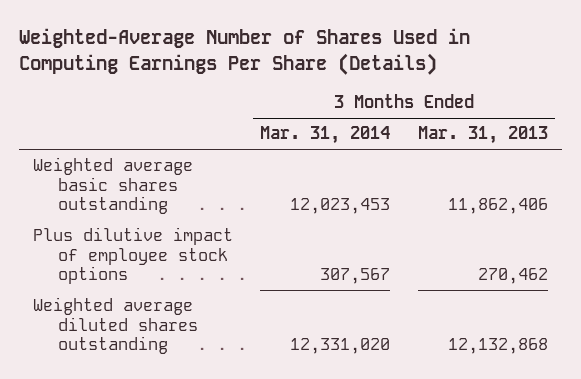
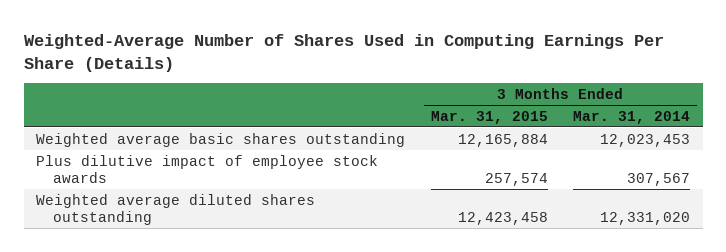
[418,126,549,145] Mar. 31, 2013 -> none
none -> [430,110,548,124] Mar. 31, 2015
[32,227,233,285] Plus dilutive impact of employee stock options -> [36,154,379,183] Plus dilutive impact of employee stock awards

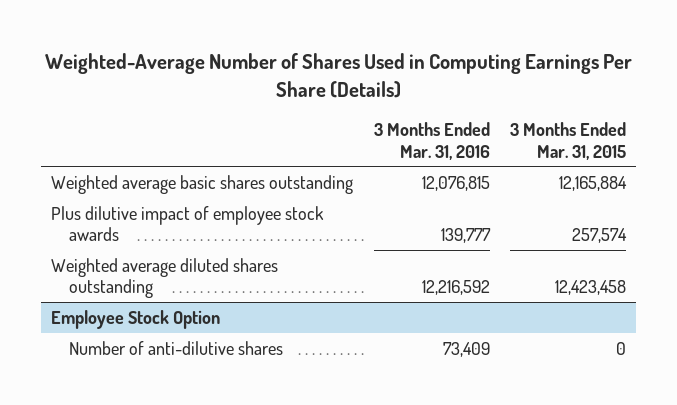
[573,110,691,124] Mar. 31, 2014 -> none
none -> [373,122,490,160] 3 Months Ended Mar. 31, 2016
none -> [51,309,221,329] Employee Stock Option
none -> [68,340,283,355] Number of anti-dilutive shares

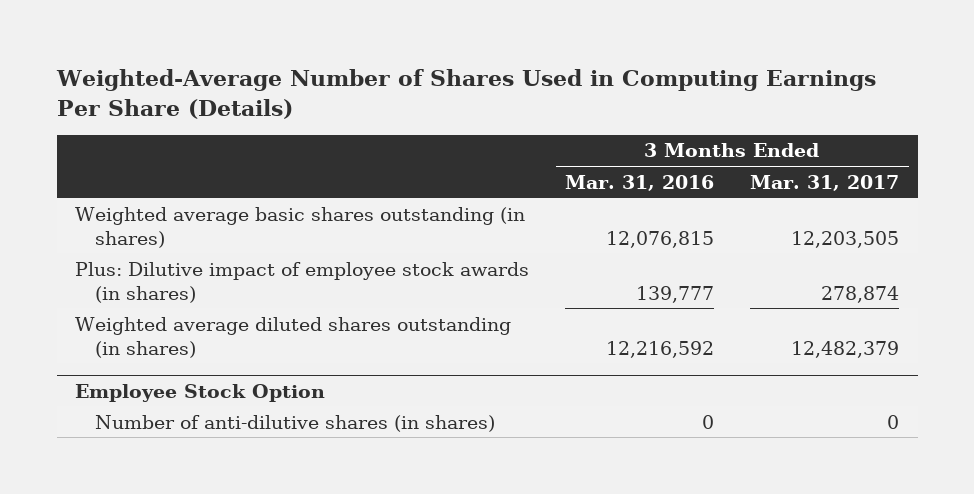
[509,122,626,160] 3 Months Ended Mar. 31, 2015 -> none
none -> [750,174,900,191] Mar. 31, 2017
[51,174,354,194] Weighted average basic shares outstanding -> [74,206,525,248] Weighted average basic shares outstanding (in shares)
[51,205,325,242] Plus dilutive impact of employee stock awards -> [74,261,529,303] Plus: Dilutive impact of employee stock awards (in shares)
[51,257,279,299] Weighted average diluted shares outstanding -> [74,316,511,358] Weighted average diluted shares outstanding (in shares)
[68,340,283,355] Number of anti-dilutive shares -> [95,414,496,432] Number of anti-dilutive shares (in shares)
[442,341,490,357] 73,409 -> [702,414,715,429] 0

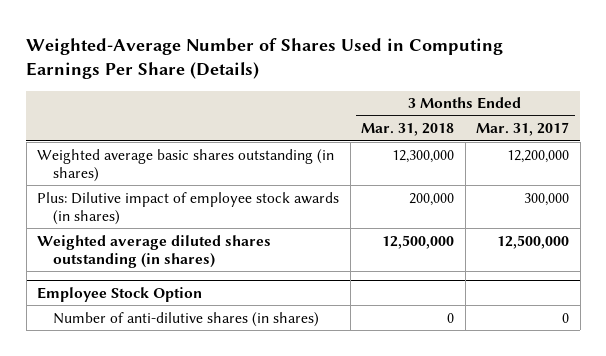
[565,174,715,191] Mar. 31, 2016 -> none
none -> [361,123,455,137] Mar. 31, 2018
[791,230,900,248] 12,203,505 -> [507,149,570,163] 12,200,000
[821,285,900,303] 278,874 -> [524,192,570,206] 300,000
[791,340,900,358] 12,482,379 -> [497,234,570,249] 12,500,000

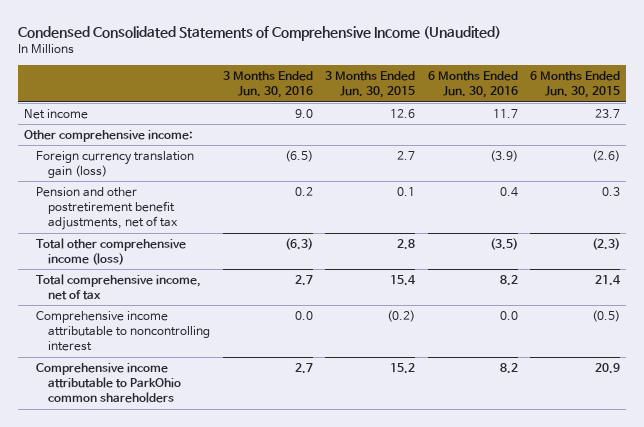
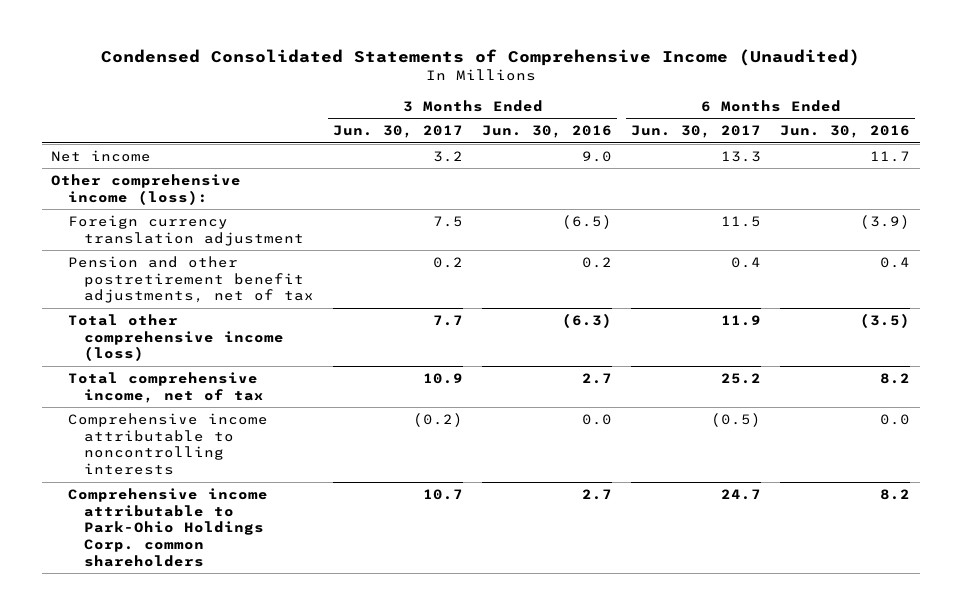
[325,71,416,99] 3 Months Ended Jun. 30, 2015 -> none
[530,71,621,99] 6 Months Ended Jun. 30, 2015 -> none
none -> [333,124,464,138] Jun. 30, 2017
none -> [631,124,762,138] Jun. 30, 2017
[23,130,193,143] Other comprehensive income: -> [51,173,242,205] Other comprehensive income (loss):
[36,151,195,179] Foreign currency translation gain (loss) -> [67,214,305,246] Foreign currency translation adjustment
[36,311,211,352] Comprehensive income attributable to noncontrolling interest -> [67,412,268,475] Comprehensive income attributable to noncontrolling interests
[36,363,182,404] Comprehensive income attributable to ParkOhio common shareholders -> [67,487,268,567] Comprehensive income attributable to Park-Ohio Holdings Corp. common shareholders

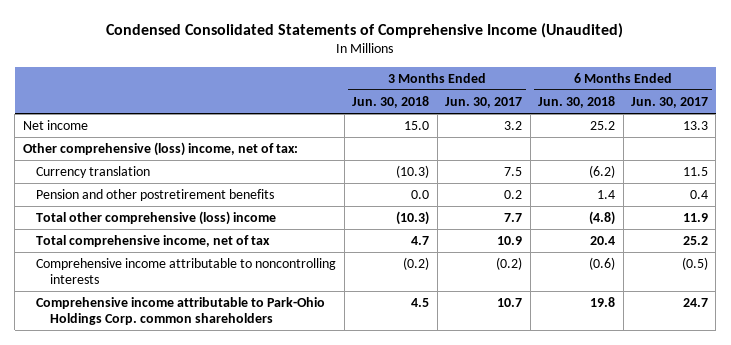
[482,124,613,138] Jun. 30, 2016 -> none
[780,124,911,138] Jun. 30, 2016 -> none
none -> [352,95,430,108] Jun. 30, 2018
none -> [538,95,616,108] Jun. 30, 2018
[51,173,242,205] Other comprehensive income (loss): -> [22,142,298,157] Other comprehensive (loss) income, net of tax:
[67,214,305,246] Foreign currency translation adjustment -> [36,166,151,179] Currency translation
[67,255,315,304] Pension and other postretirement benefit adjustments, net of tax -> [36,189,275,202] Pension and other postretirement benefits
[67,313,285,362] Total other comprehensive income (loss) -> [36,211,277,226] Total other comprehensive (loss) income

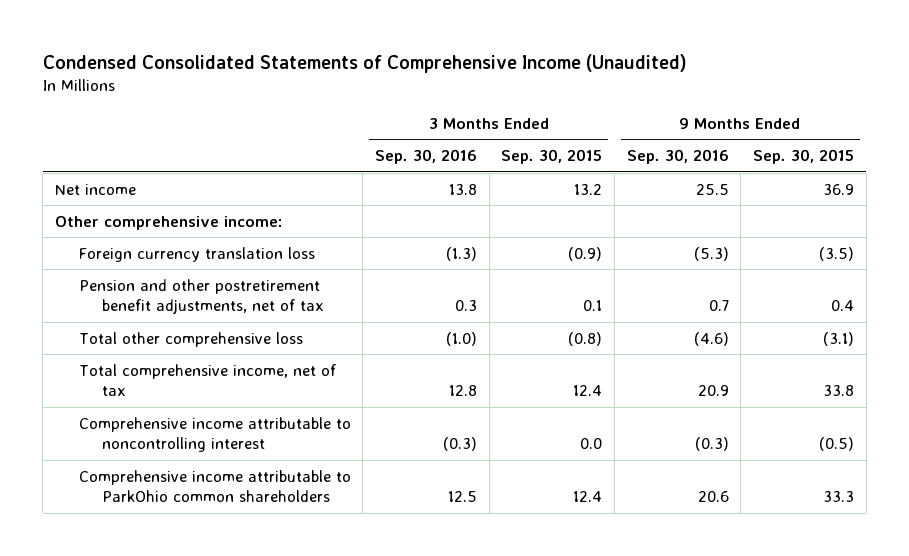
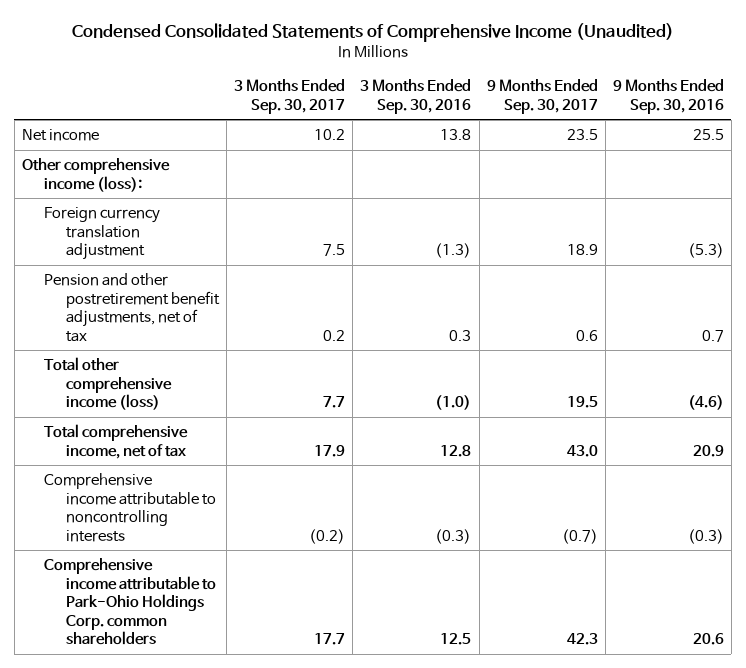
[501,149,603,165] Sep. 30, 2015 -> none
[753,149,855,165] Sep. 30, 2015 -> none
none -> [234,79,346,114] 3 Months Ended Sep. 30, 2017
none -> [486,79,598,114] 9 Months Ended Sep. 30, 2017
[55,215,283,230] Other comprehensive income: -> [21,158,170,192] Other comprehensive income (loss):
[78,246,315,262] Foreign currency translation loss -> [44,207,161,261] Foreign currency translation adjustment
[78,331,303,347] Total other comprehensive loss -> [44,357,173,411] Total other comprehensive income (loss)
[78,416,351,453] Comprehensive income attributable to noncontrolling interest -> [44,473,217,542] Comprehensive income attributable to noncontrolling interests
[78,469,351,503] Comprehensive income attributable to ParkOhio common shareholders -> [44,558,217,646] Comprehensive income attributable to Park-Ohio Holdings Corp. common shareholders

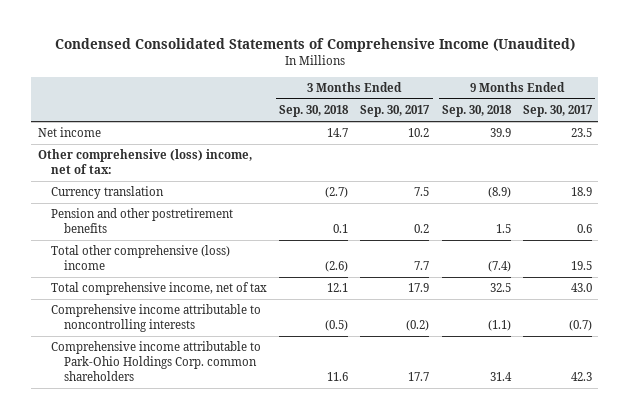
[360,79,472,114] 3 Months Ended Sep. 30, 2016 -> none
[612,79,724,114] 9 Months Ended Sep. 30, 2016 -> none
none -> [278,105,349,118] Sep. 30, 2018
none -> [441,105,512,118] Sep. 30, 2018
[21,158,170,192] Other comprehensive income (loss): -> [37,149,252,175] Other comprehensive (loss) income, net of tax:
[44,207,161,261] Foreign currency translation adjustment -> [50,186,164,200] Currency translation
[44,273,221,342] Pension and other postretirement benefit adjustments, net of tax -> [50,208,233,234] Pension and other postretirement benefits
[44,357,173,411] Total other comprehensive income (loss) -> [50,245,230,271] Total other comprehensive (loss) income

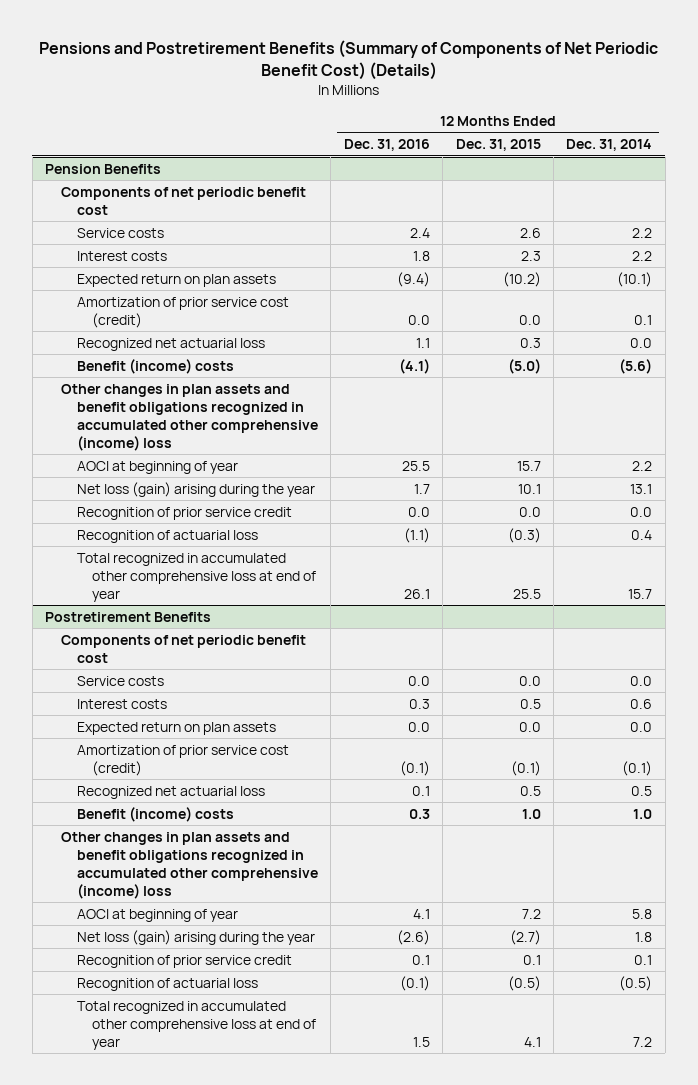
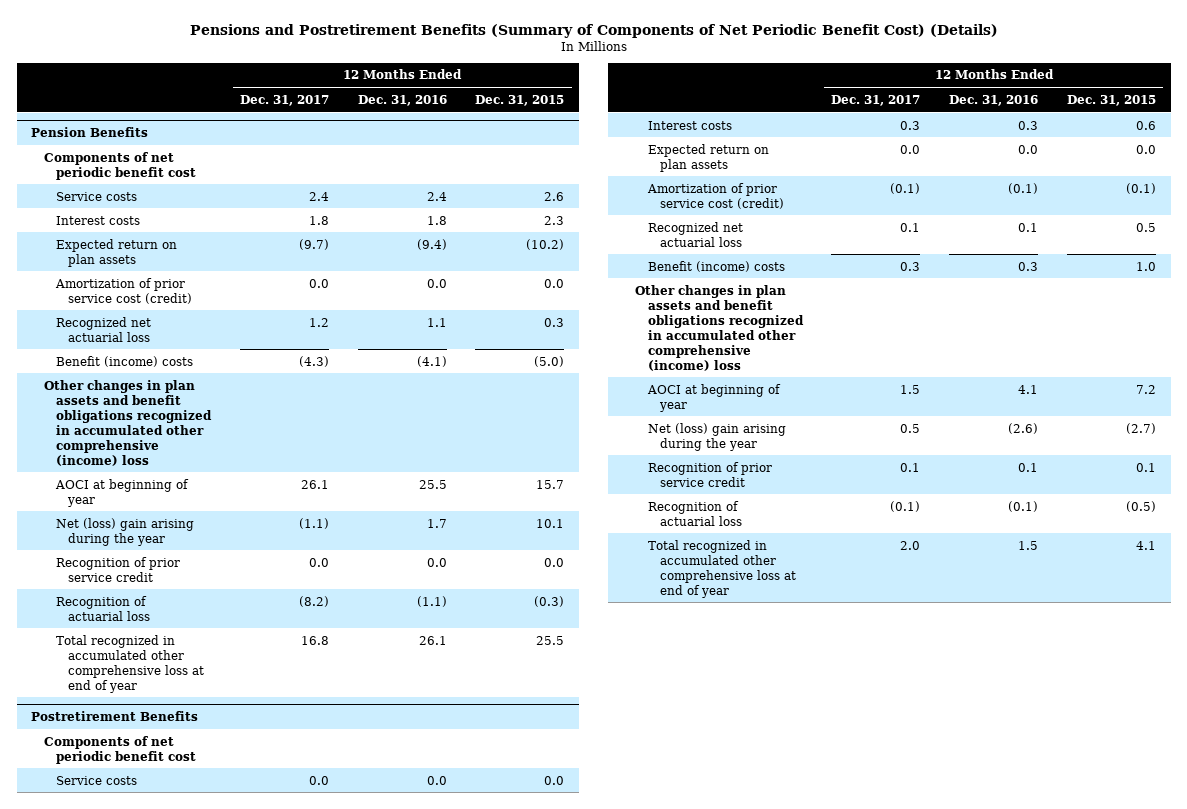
[566,138,653,151] Dec. 31, 2014 -> none
none -> [239,94,329,106] Dec. 31, 2017
[76,481,315,497] Net loss (gain) arising during the year -> [56,517,195,546] Net (loss) gain arising during the year
[519,698,541,709] 0.5 -> [1136,120,1157,130] 0.6
[76,929,315,945] Net loss (gain) arising during the year -> [647,422,786,451] Net (loss) gain arising during the year

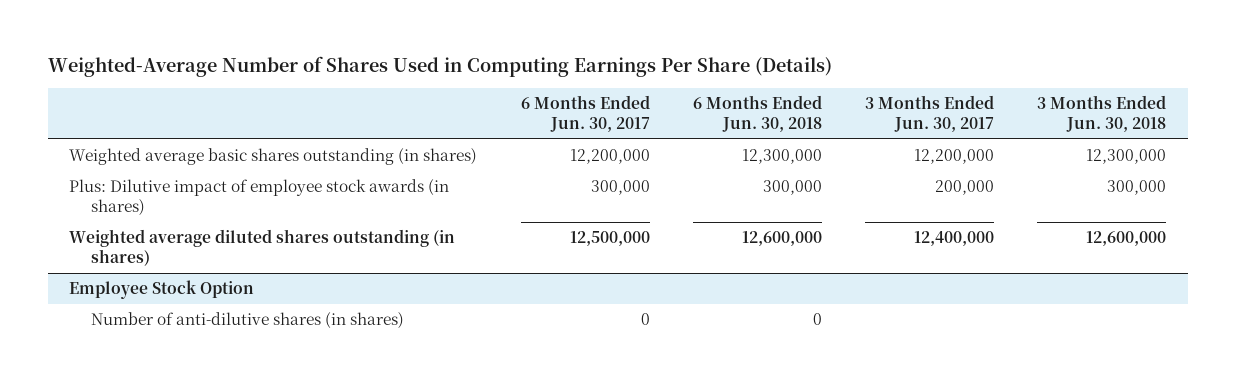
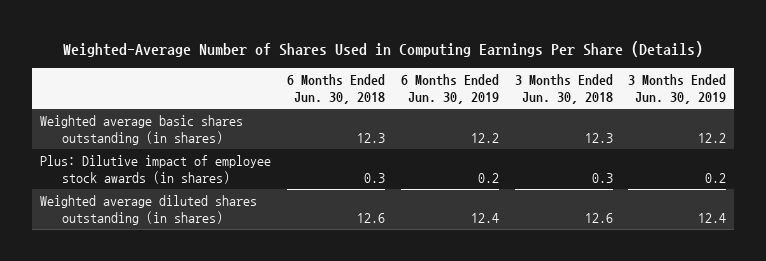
[520,94,650,132] 6 Months Ended Jun. 30, 2017 -> none
[864,94,994,132] 3 Months Ended Jun. 30, 2017 -> none
none -> [400,73,499,105] 6 Months Ended Jun. 30, 2019
none -> [628,73,727,105] 3 Months Ended Jun. 30, 2019
[69,280,255,300] Employee Stock Option -> none
[90,312,404,330] Number of anti-dilutive shares (in shares) -> none
[741,149,822,165] 12,300,000 -> [356,133,385,144] 12.3
[1086,149,1167,165] 12,300,000 -> [584,133,613,144] 12.3
[762,180,822,196] 300,000 -> [363,173,385,184] 0.3
[1107,180,1167,196] 300,000 -> [591,173,613,184] 0.3
[741,231,822,247] 12,600,000 -> [356,213,385,224] 12.6
[1086,231,1167,247] 12,600,000 -> [584,213,613,224] 12.6

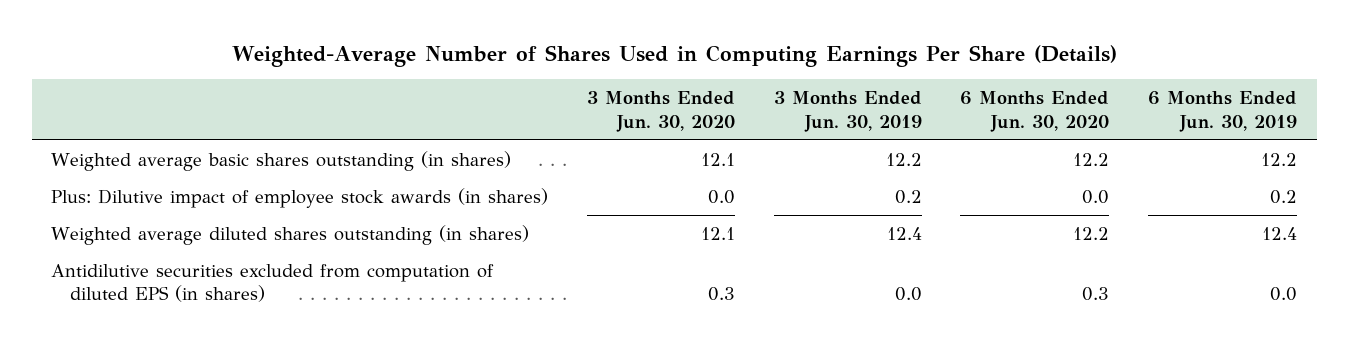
[286,73,385,105] 6 Months Ended Jun. 30, 2018 -> none
[514,73,613,105] 3 Months Ended Jun. 30, 2018 -> none
none -> [586,91,735,132] 3 Months Ended Jun. 30, 2020
none -> [960,91,1110,132] 6 Months Ended Jun. 30, 2020
none -> [51,264,495,303] Antidilutive securities excluded from computation of diluted EPS (in shares)

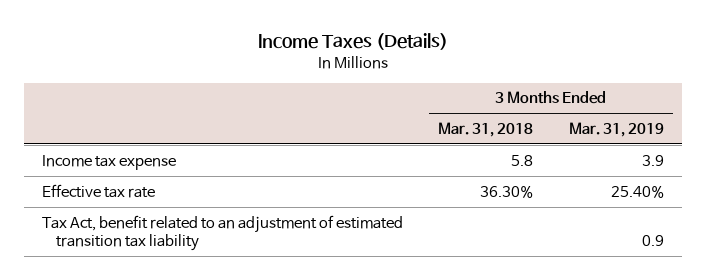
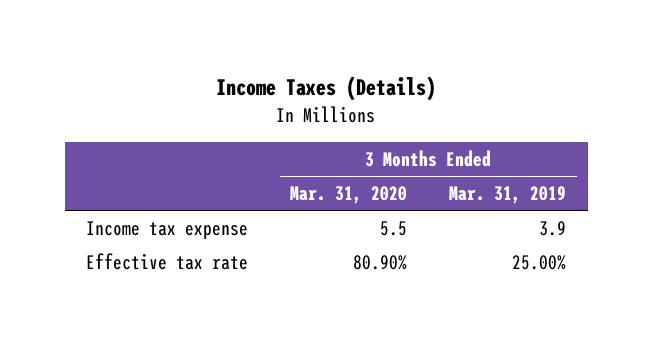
[438,121,534,137] Mar. 31, 2018 -> none
none -> [290,186,408,205] Mar. 31, 2020
[41,214,403,252] Tax Act, benefit related to an adjustment of estimated transition tax liability -> none
[610,184,664,198] 25.40% -> [512,255,567,271] 25.00%

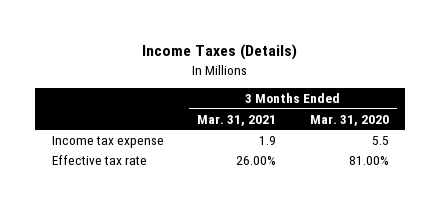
[449,186,567,205] Mar. 31, 2019 -> none
none -> [197,114,277,126] Mar. 31, 2021
[353,255,408,271] 80.90% -> [348,156,389,166] 81.00%

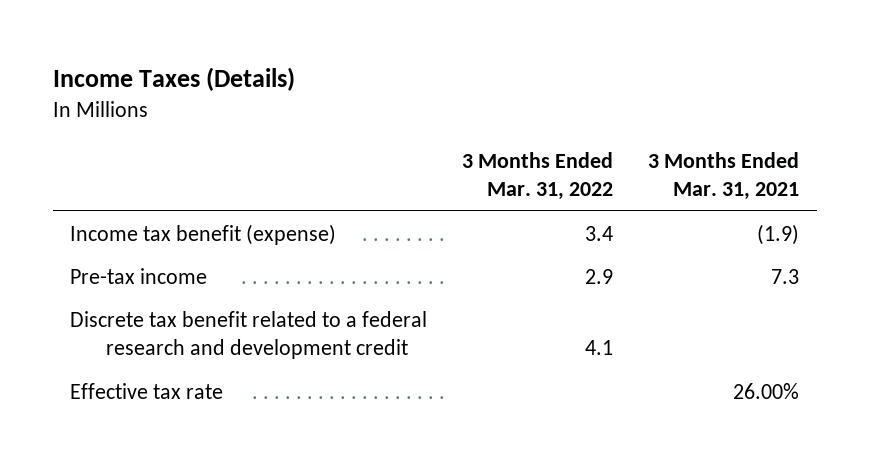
[309,114,389,126] Mar. 31, 2020 -> none
none -> [462,151,614,201] 3 Months Ended Mar. 31, 2022
[51,136,164,149] Income tax expense -> [70,223,337,245] Income tax benefit (expense)
[259,136,277,146] 1.9 -> [757,223,800,245] (1.9)
none -> [70,267,208,284] Pre-tax income
none -> [70,310,428,360] Discrete tax benefit related to a federal research and development credit

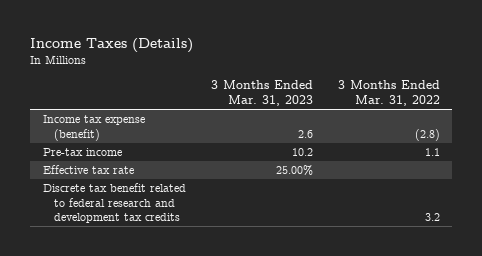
[648,151,800,201] 3 Months Ended Mar. 31, 2021 -> none
none -> [210,80,313,107] 3 Months Ended Mar. 31, 2023
[70,310,428,360] Discrete tax benefit related to a federal research and development credit -> none
[70,223,337,245] Income tax benefit (expense) -> [42,115,145,141] Income tax expense (benefit)
[585,225,614,241] 3.4 -> [414,128,440,141] (2.8)
[585,268,614,284] 2.9 -> [424,148,440,157] 1.1
none -> [42,183,186,224] Discrete tax benefit related to federal research and development tax credits

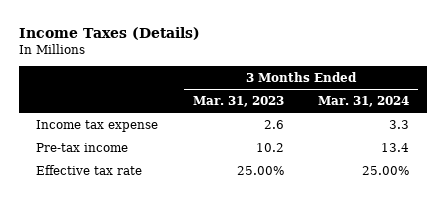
[337,80,440,107] 3 Months Ended Mar. 31, 2022 -> none
none -> [318,96,410,108] Mar. 31, 2024
[42,115,145,141] Income tax expense (benefit) -> [35,119,158,132] Income tax expense
[42,183,186,224] Discrete tax benefit related to federal research and development tax credits -> none

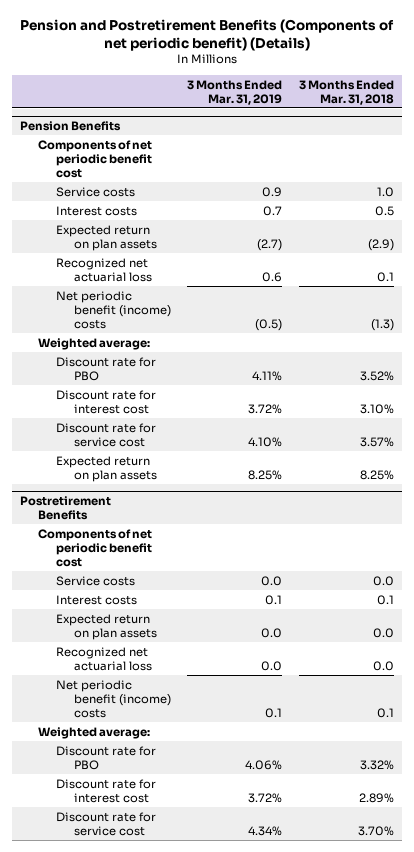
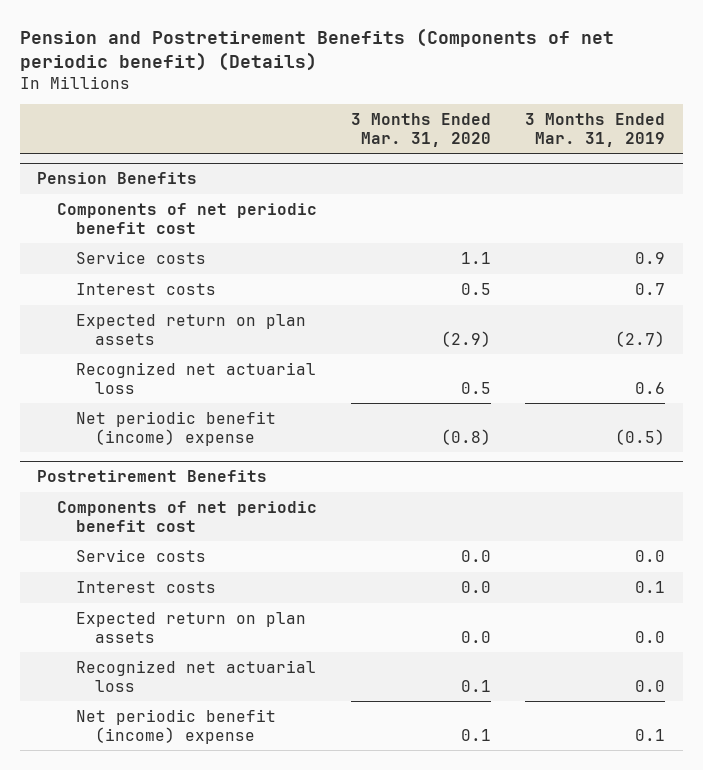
[298,79,394,105] 3 Months Ended Mar. 31, 2018 -> none
none -> [351,112,492,147] 3 Months Ended Mar. 31, 2020
[37,337,150,350] Weighted average: -> none
[55,356,156,381] Discount rate for PBO -> none
[55,389,156,414] Discount rate for interest cost -> none
[55,422,156,447] Discount rate for service cost -> none
[55,455,157,482] Expected return on plan assets -> none
[55,290,171,329] Net periodic benefit (income) costs -> [75,411,276,446] Net periodic benefit (income) expense
[37,726,150,739] Weighted average: -> none
[55,745,156,770] Discount rate for PBO -> none
[55,778,156,803] Discount rate for interest cost -> none
[55,811,156,836] Discount rate for service cost -> none
[55,679,171,718] Net periodic benefit (income) costs -> [75,709,276,744] Net periodic benefit (income) expense

